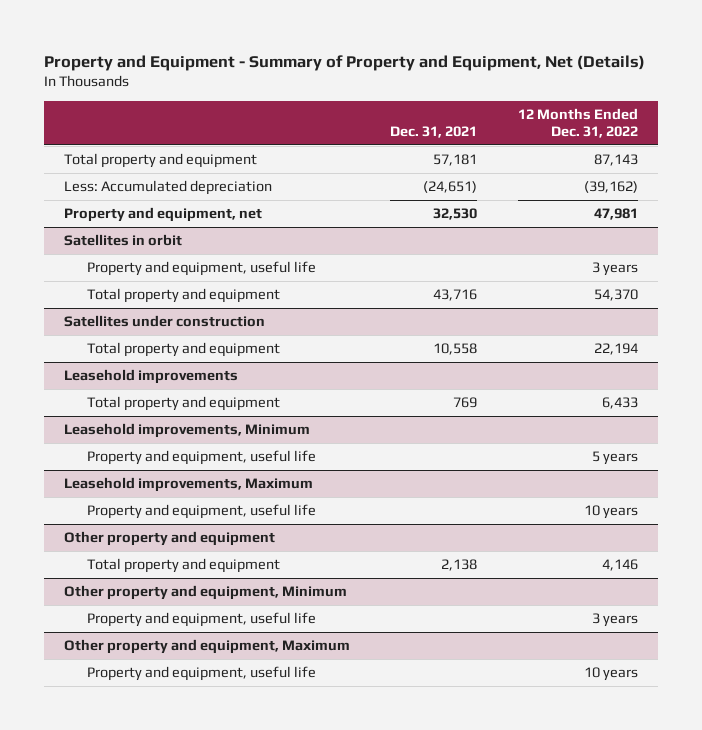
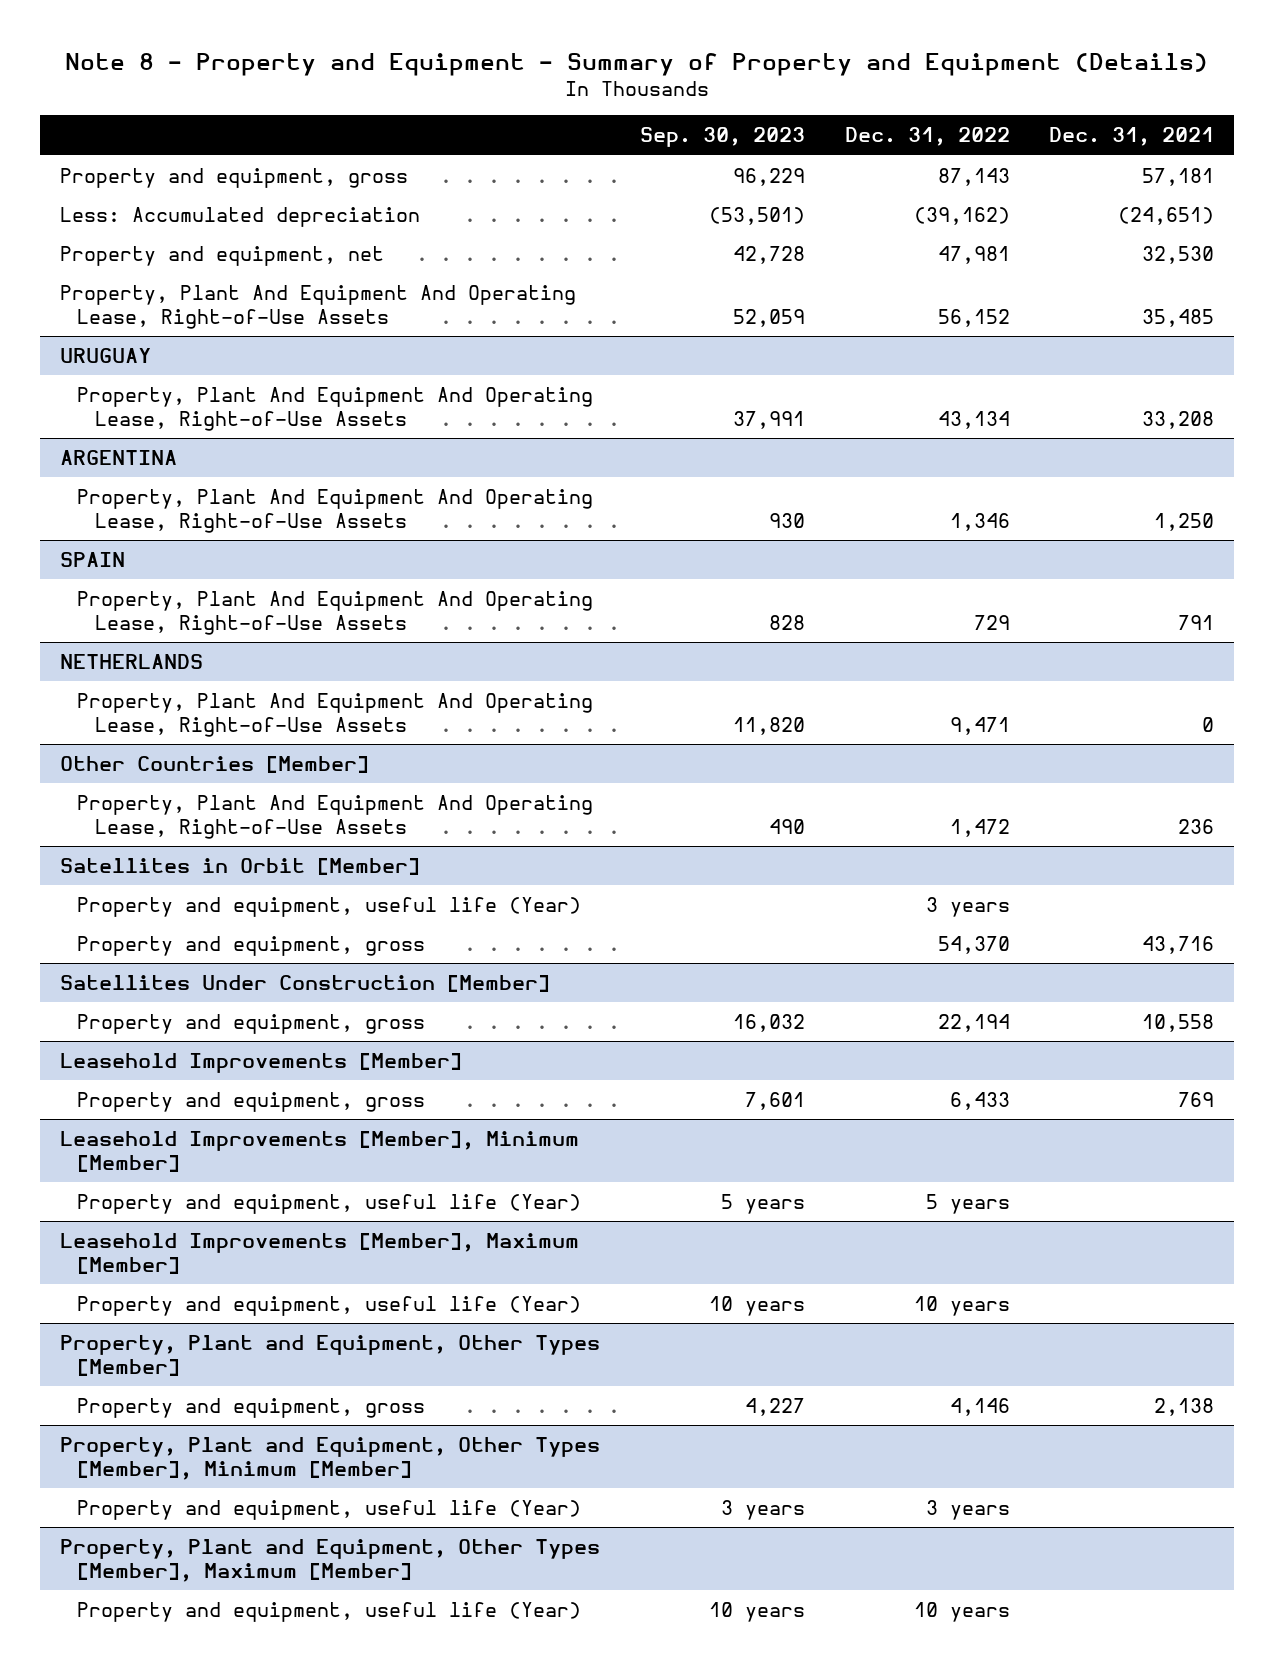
[44,54,646,71] Property and Equipment - Summary of Property and Equipment, Net (Details) -> [65,52,1209,76] Note 8 - Property and Equipment - Summary of Property and Equipment (Details)
[517,108,638,139] 12 Months Ended Dec. 31, 2022 -> none
none -> [639,127,805,148] Sep. 30, 2023
none -> [844,127,1010,147] Dec. 31, 2022
[64,153,258,169] Total property and equipment -> [59,167,408,188] Property and equipment, gross
none -> [59,284,576,330] Property, Plant And Equipment And Operating Lease, Right-of-Use Assets
none -> [59,347,151,363] URUGUAY
none -> [77,386,594,432] Property, Plant And Equipment And Operating Lease, Right-of-Use Assets
none -> [59,449,177,465] ARGENTINA
none -> [77,488,594,534] Property, Plant And Equipment And Operating Lease, Right-of-Use Assets
none -> [59,551,125,567] SPAIN
none -> [77,590,594,636] Property, Plant And Equipment And Operating Lease, Right-of-Use Assets
none -> [59,653,203,669] NETHERLANDS
none -> [77,692,594,738] Property, Plant And Equipment And Operating Lease, Right-of-Use Assets
none -> [59,755,369,773] Other Countries [Member]
none -> [77,794,594,840] Property, Plant And Equipment And Operating Lease, Right-of-Use Assets
[64,234,183,247] Satellites in orbit -> [59,857,420,875] Satellites in Orbit [Member]
[86,261,316,277] Property and equipment, useful life -> [77,896,582,917] Property and equipment, useful life (Year)
[86,288,280,304] Total property and equipment -> [77,935,426,956] Property and equipment, gross
[64,315,266,328] Satellites under construction -> [59,974,550,992] Satellites Under Construction [Member]
[86,342,280,358] Total property and equipment -> [77,1013,426,1034] Property and equipment, gross
[64,369,239,385] Leasehold improvements -> [59,1052,462,1073] Leasehold Improvements [Member]
[86,396,280,412] Total property and equipment -> [77,1091,426,1112] Property and equipment, gross
[64,423,311,439] Leasehold improvements, Minimum -> [59,1130,579,1173] Leasehold Improvements [Member], Minimum [Member]
[86,450,316,466] Property and equipment, useful life -> [77,1193,582,1214] Property and equipment, useful life (Year)
[64,477,314,493] Leasehold improvements, Maximum -> [59,1232,579,1275] Leasehold Improvements [Member], Maximum [Member]
[86,504,316,520] Property and equipment, useful life -> [77,1295,582,1316] Property and equipment, useful life (Year)
[64,531,276,547] Other property and equipment -> [59,1334,600,1377] Property, Plant and Equipment, Other Types [Member]
[86,558,280,574] Total property and equipment -> [77,1397,426,1418] Property and equipment, gross
[64,585,348,601] Other property and equipment, Minimum -> [59,1436,600,1481] Property, Plant and Equipment, Other Types [Member], Minimum [Member]
[86,612,316,628] Property and equipment, useful life -> [77,1499,582,1520] Property and equipment, useful life (Year)
[64,639,351,655] Other property and equipment, Maximum -> [59,1538,600,1583] Property, Plant and Equipment, Other Types [Member], Maximum [Member]
[86,666,316,682] Property and equipment, useful life -> [77,1601,582,1622] Property and equipment, useful life (Year)

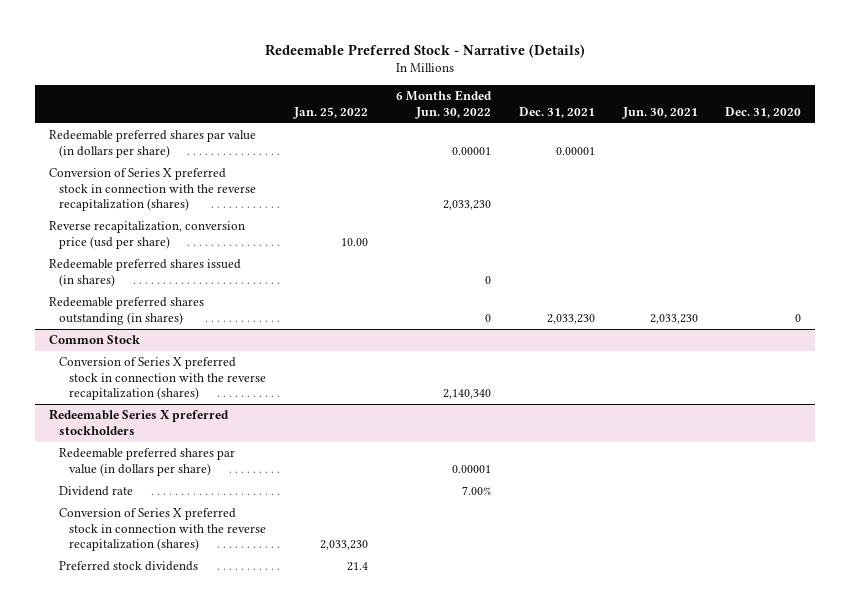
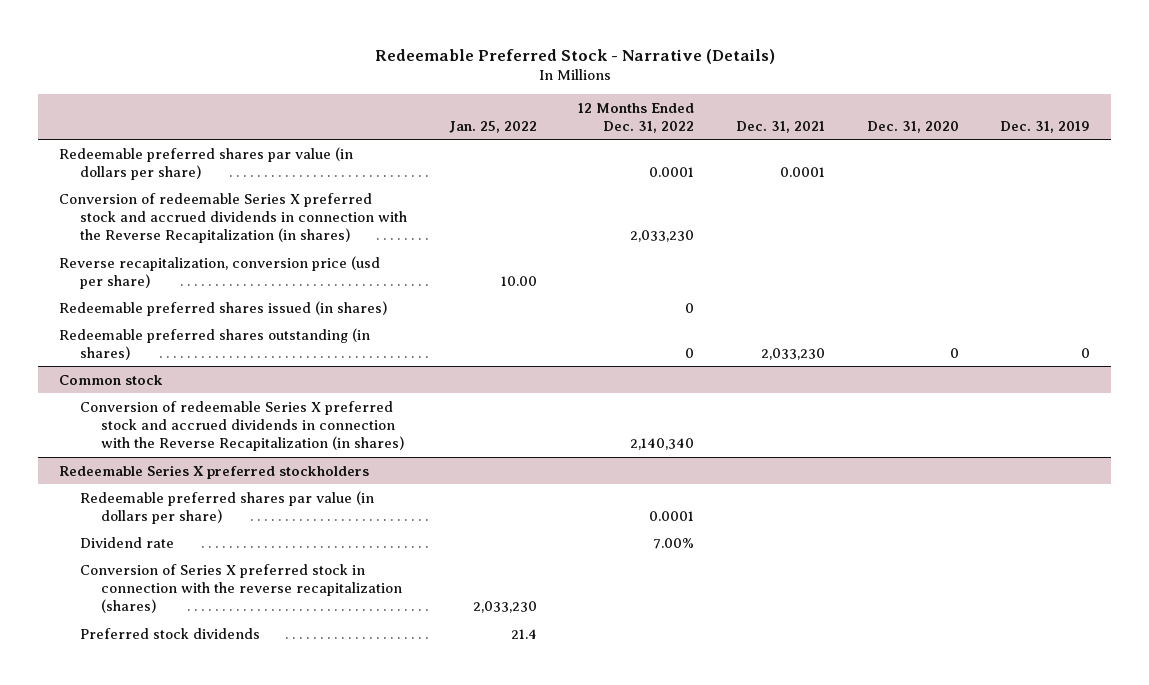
[395,90,492,119] 6 Months Ended Jun. 30, 2022 -> none
[621,106,698,119] Jun. 30, 2021 -> none
none -> [578,102,695,133] 12 Months Ended Dec. 31, 2022
none -> [1000,120,1091,133] Dec. 31, 2019
[555,146,595,155] 0.00001 -> [779,166,825,177] 0.0001
[48,168,257,211] Conversion of Series X preferred stock in connection with the reverse recapitalization (shares) -> [59,192,408,243] Conversion of redeemable Series X preferred stock and accrued dividends in connection with the Reverse Recapitalization (in shares)
[48,335,140,345] Common Stock -> [59,374,164,385] Common stock
[59,357,267,400] Conversion of Series X preferred stock in connection with the reverse recapitalization (shares) -> [80,400,405,451] Conversion of redeemable Series X preferred stock and accrued dividends in connection with the Reverse Recapitalization (in shares)

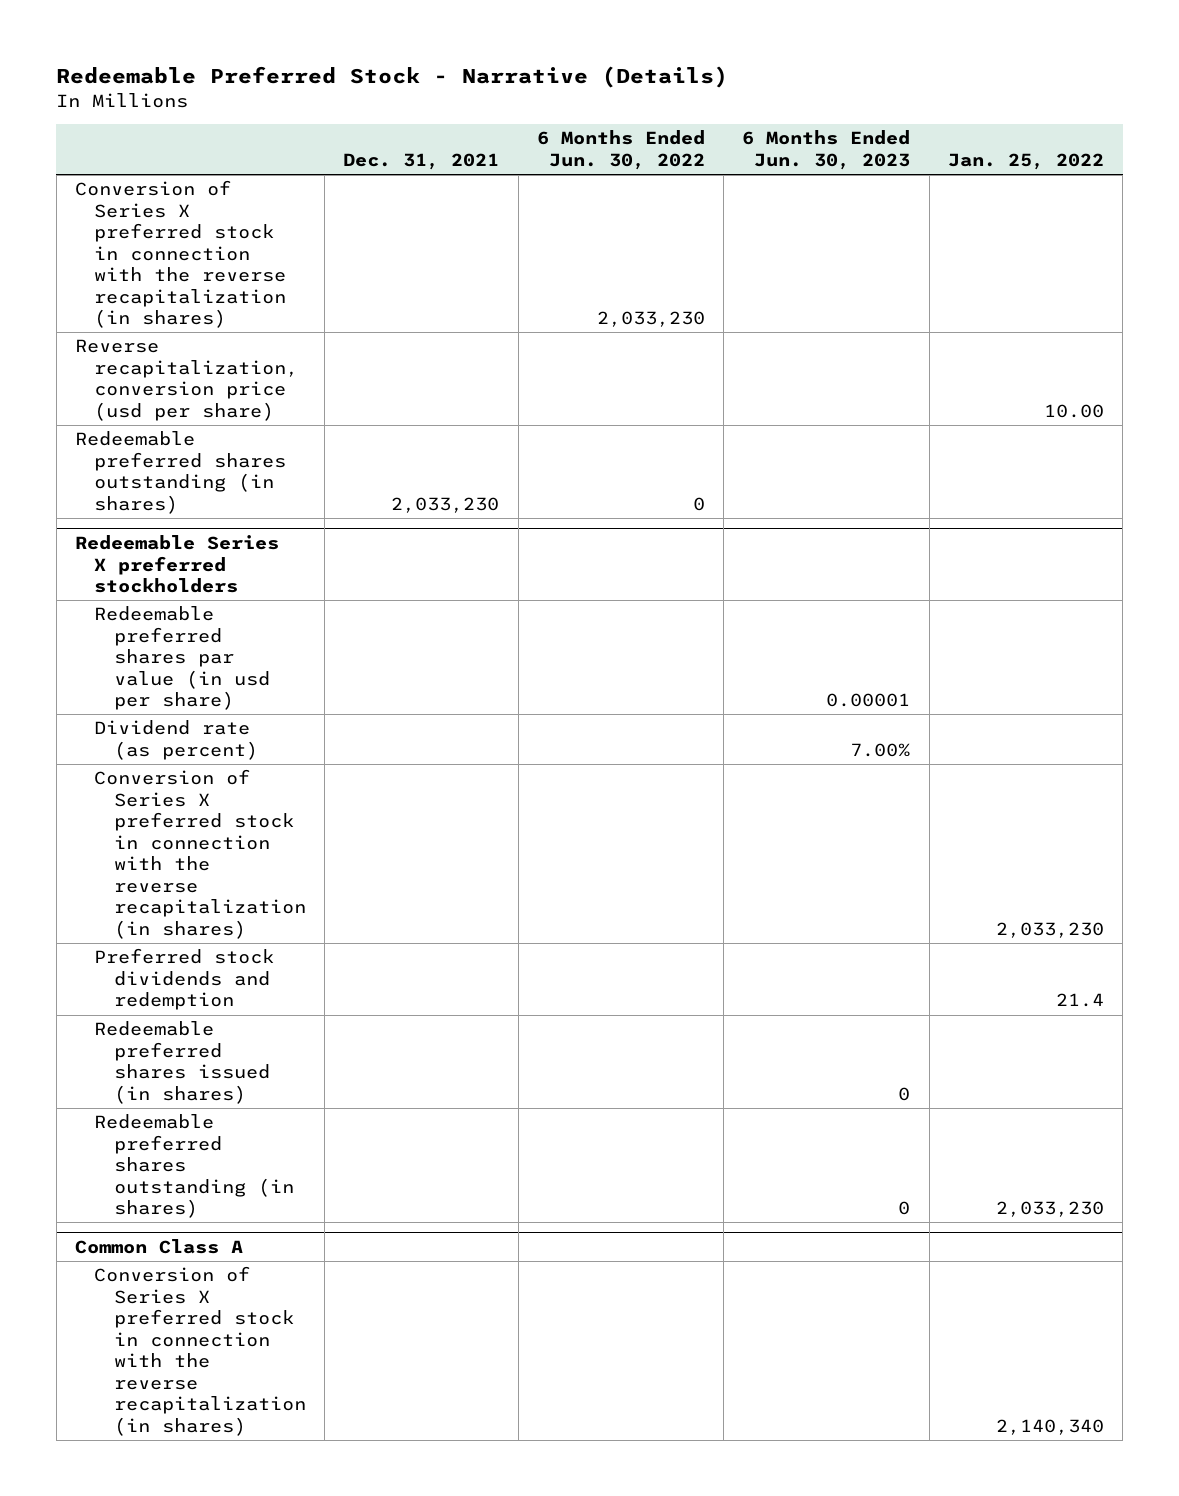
[578,102,695,133] 12 Months Ended Dec. 31, 2022 -> none
[866,120,959,133] Dec. 31, 2020 -> none
[1000,120,1091,133] Dec. 31, 2019 -> none
none -> [536,130,705,170] 6 Months Ended Jun. 30, 2022
none -> [742,130,911,170] 6 Months Ended Jun. 30, 2023
[59,146,354,180] Redeemable preferred shares par value (in dollars per share) -> none
[59,192,408,243] Conversion of redeemable Series X preferred stock and accrued dividends in connection with the Reverse Recapitalization (in shares) -> [75,180,287,329] Conversion of Series X preferred stock in connection with the reverse recapitalization (in shares)
[59,300,388,316] Redeemable preferred shares issued (in shares) -> none
[59,374,164,385] Common stock -> none
[80,400,405,451] Conversion of redeemable Series X preferred stock and accrued dividends in connection with the Reverse Recapitalization (in shares) -> none
[80,490,375,524] Redeemable preferred shares par value (in dollars per share) -> [94,606,270,711] Redeemable preferred shares par value (in usd per share)
[80,536,175,548] Dividend rate -> [94,720,258,760] Dividend rate (as percent)
[80,563,403,613] Conversion of Series X preferred stock in connection with the reverse recapitalization (shares) -> [94,769,306,939] Conversion of Series X preferred stock in connection with the reverse recapitalization (in shares)
[80,627,261,639] Preferred stock dividends -> [94,948,275,1011] Preferred stock dividends and redemption
none -> [94,1021,270,1104] Redeemable preferred shares issued (in shares)
none -> [94,1114,294,1219] Redeemable preferred shares outstanding (in shares)
none -> [75,1239,244,1255] Common Class A
none -> [94,1266,306,1436] Conversion of Series X preferred stock in connection with the reverse recapitalization (in shares)

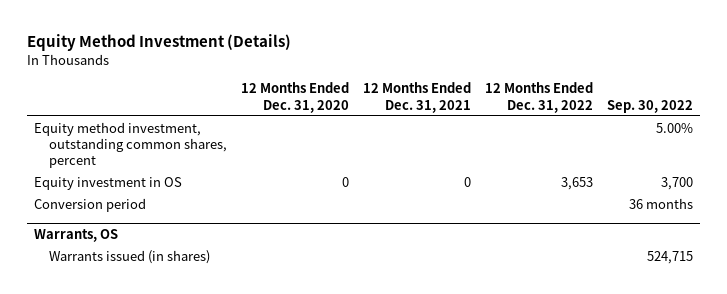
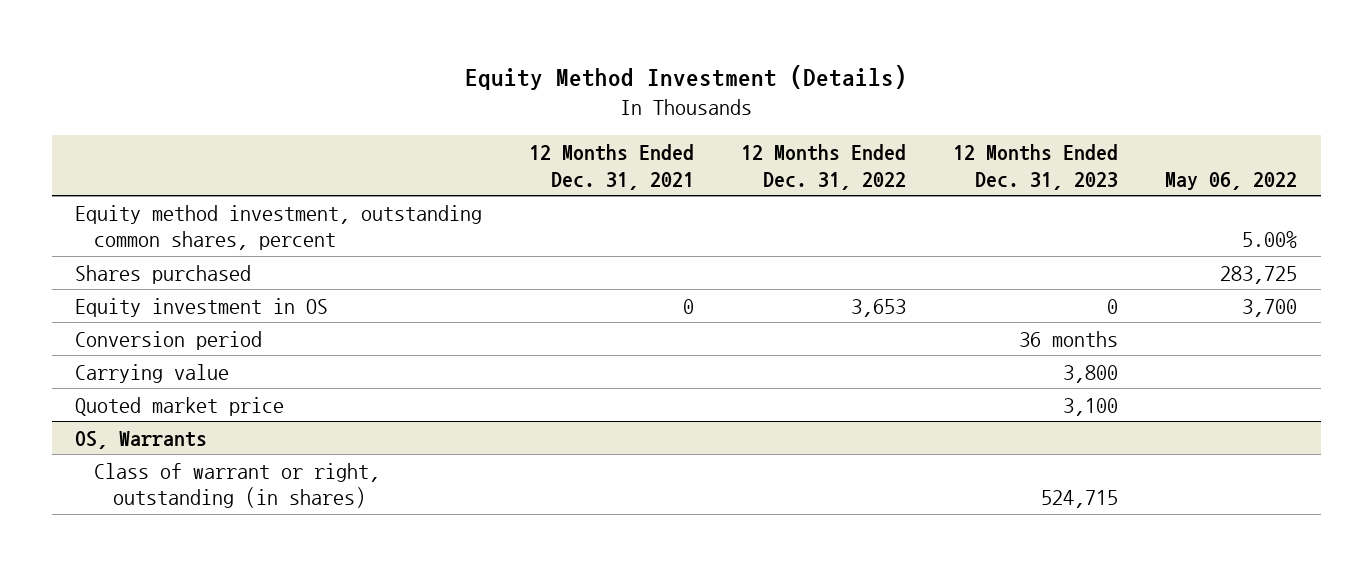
[240,82,349,113] 12 Months Ended Dec. 31, 2020 -> none
[606,99,693,113] Sep. 30, 2022 -> none
none -> [953,143,1119,190] 12 Months Ended Dec. 31, 2023
none -> [1165,171,1298,190] May 06, 2022
none -> [75,264,252,284] Shares purchased
none -> [75,363,230,383] Carrying value
none -> [75,396,285,416] Quoted market price
[34,228,119,242] Warrants, OS -> [75,430,208,449] OS, Warrants
[48,249,210,264] Warrants issued (in shares) -> [93,462,380,509] Class of warrant or right, outstanding (in shares)

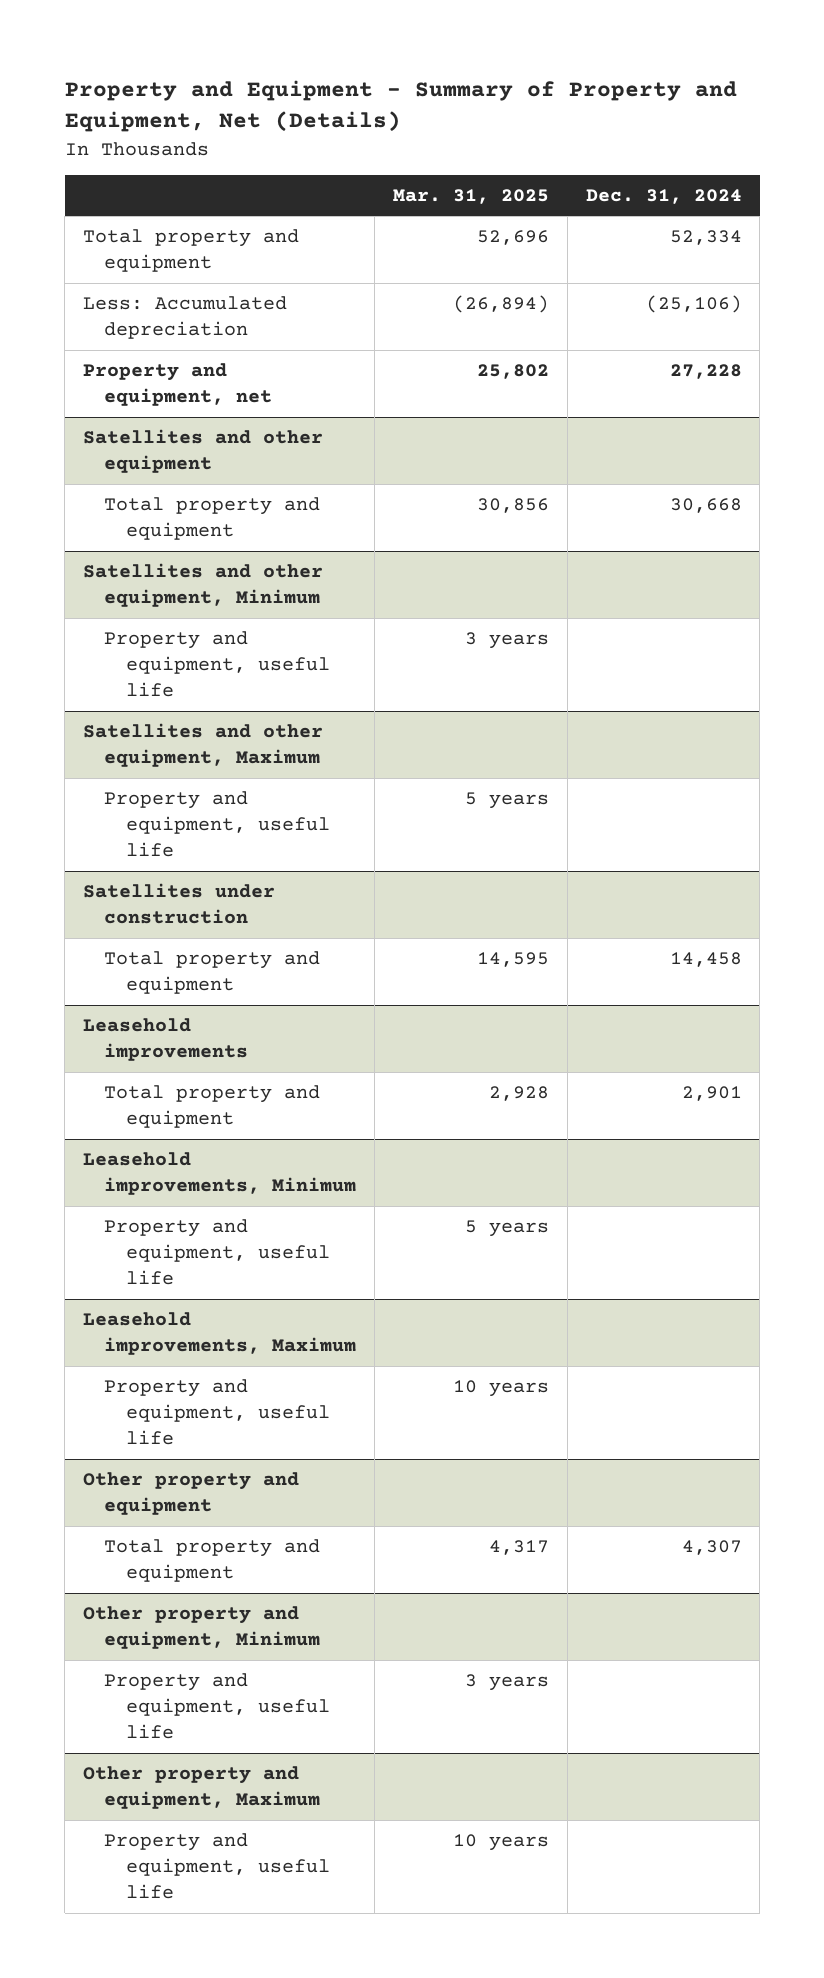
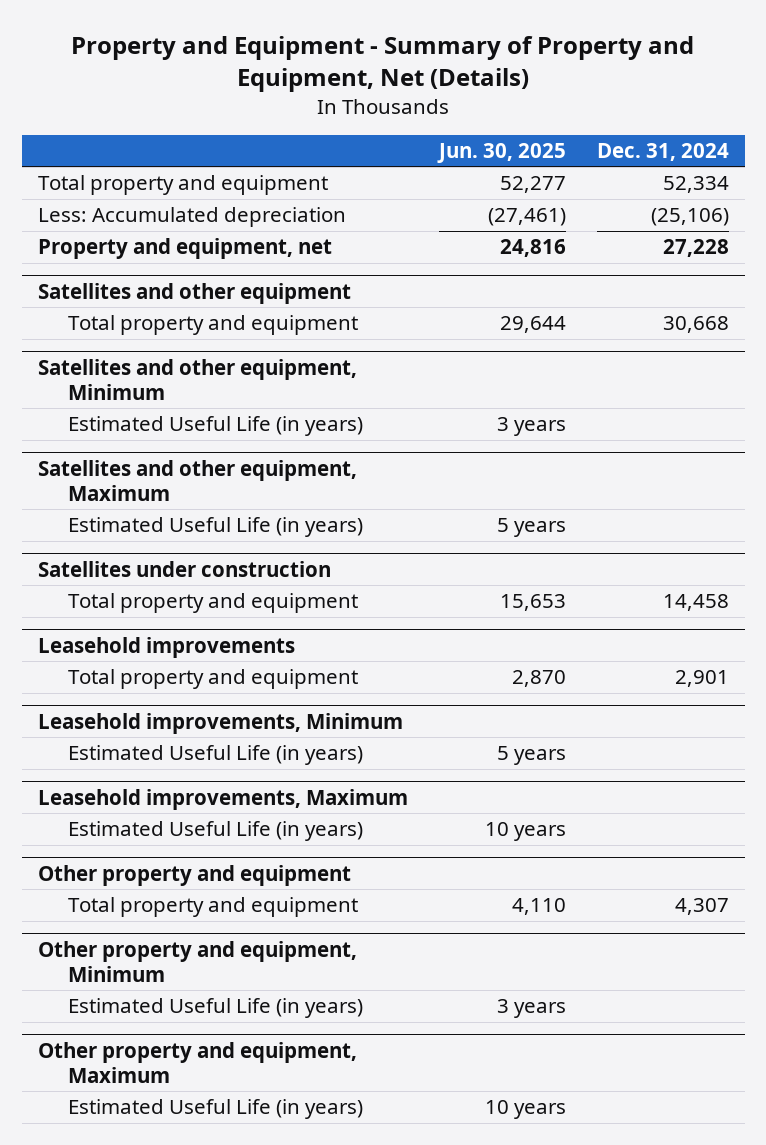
[392,188,549,204] Mar. 31, 2025 -> none
none -> [436,143,566,164] Jun. 30, 2025
[104,631,331,698] Property and equipment, useful life -> [67,416,363,437] Estimated Useful Life (in years)
[104,791,331,858] Property and equipment, useful life -> [67,517,363,538] Estimated Useful Life (in years)
[104,1219,331,1286] Property and equipment, useful life -> [67,745,363,766] Estimated Useful Life (in years)
[104,1379,331,1446] Property and equipment, useful life -> [67,821,363,842] Estimated Useful Life (in years)
[104,1673,331,1740] Property and equipment, useful life -> [67,998,363,1019] Estimated Useful Life (in years)
[104,1833,331,1900] Property and equipment, useful life -> [67,1099,363,1120] Estimated Useful Life (in years)

